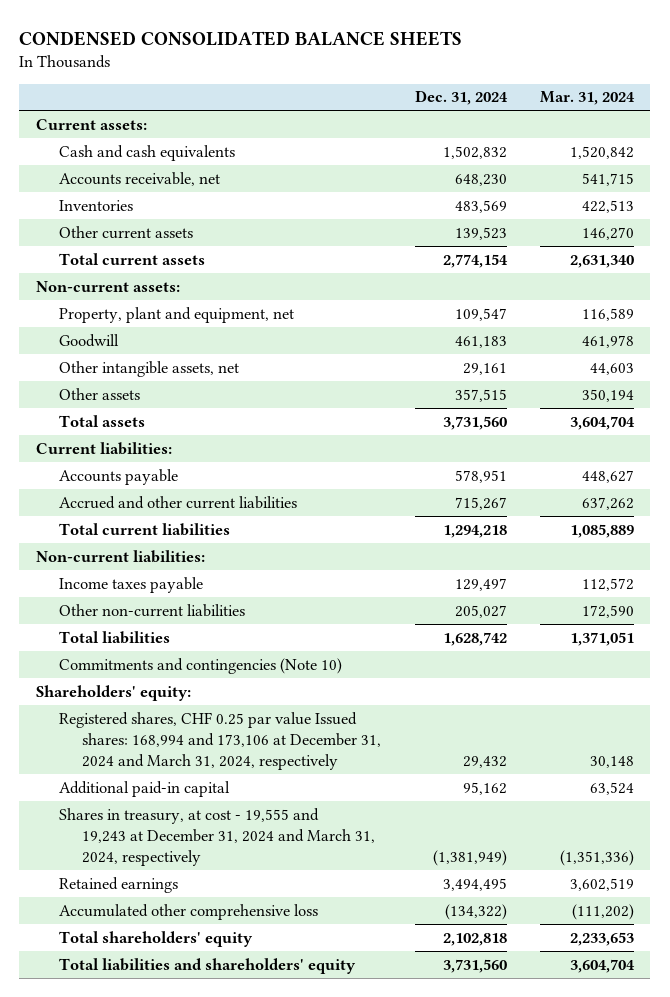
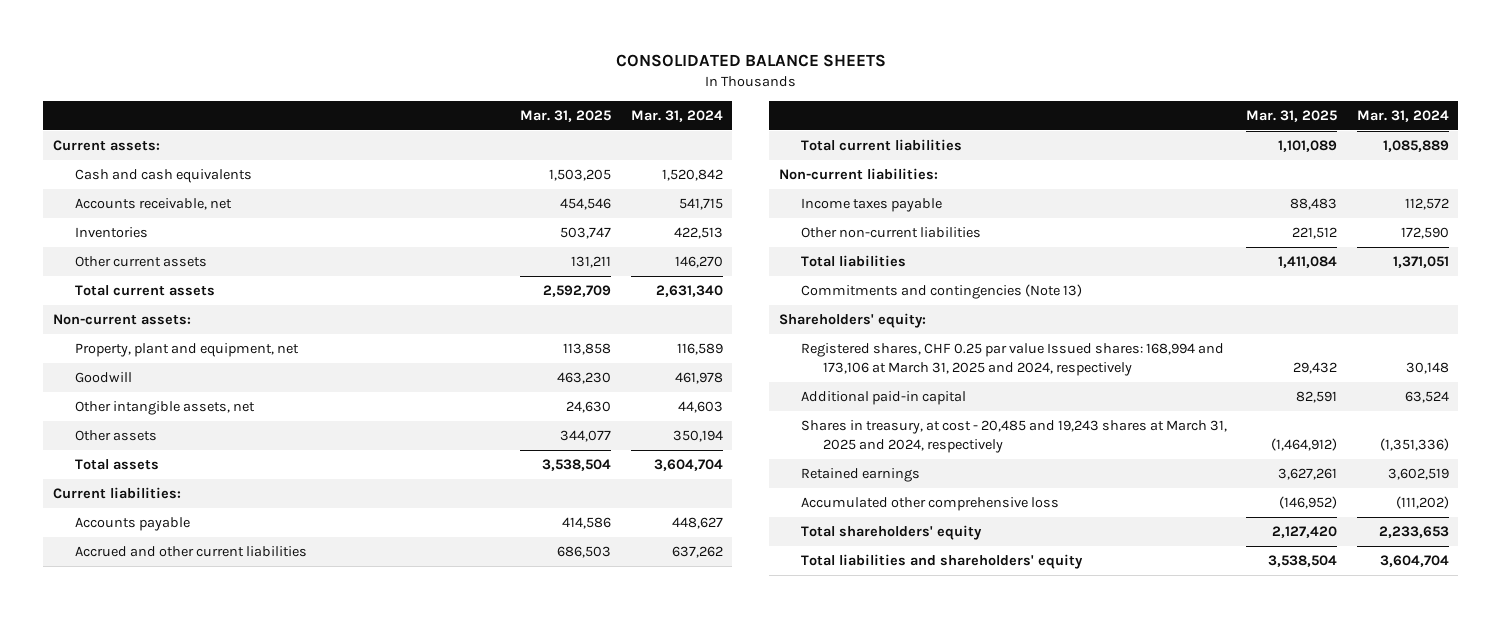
[19,30,463,46] CONDENSED CONSOLIDATED BALANCE SHEETS -> [615,53,886,67] CONSOLIDATED BALANCE SHEETS
[414,90,508,106] Dec. 31, 2024 -> none
none -> [520,109,612,122] Mar. 31, 2025
[59,657,343,674] Commitments and contingencies (Note 10) -> [800,284,1082,300] Commitments and contingencies (Note 13)
[59,711,382,770] Registered shares, CHF 0.25 par value Issued shares: 168,994 and 173,106 at December 31, 2024 and March 31, 2024, respectively -> [800,343,1224,377] Registered shares, CHF 0.25 par value Issued shares: 168,994 and 173,106 at March 31, 2025 and 2024, respectively
[59,807,376,866] Shares in treasury, at cost - 19,555 and 19,243 at December 31, 2024 and March 31, 2024, respectively -> [800,420,1227,454] Shares in treasury, at cost - 20,485 and 19,243 shares at March 31, 2025 and 2024, respectively

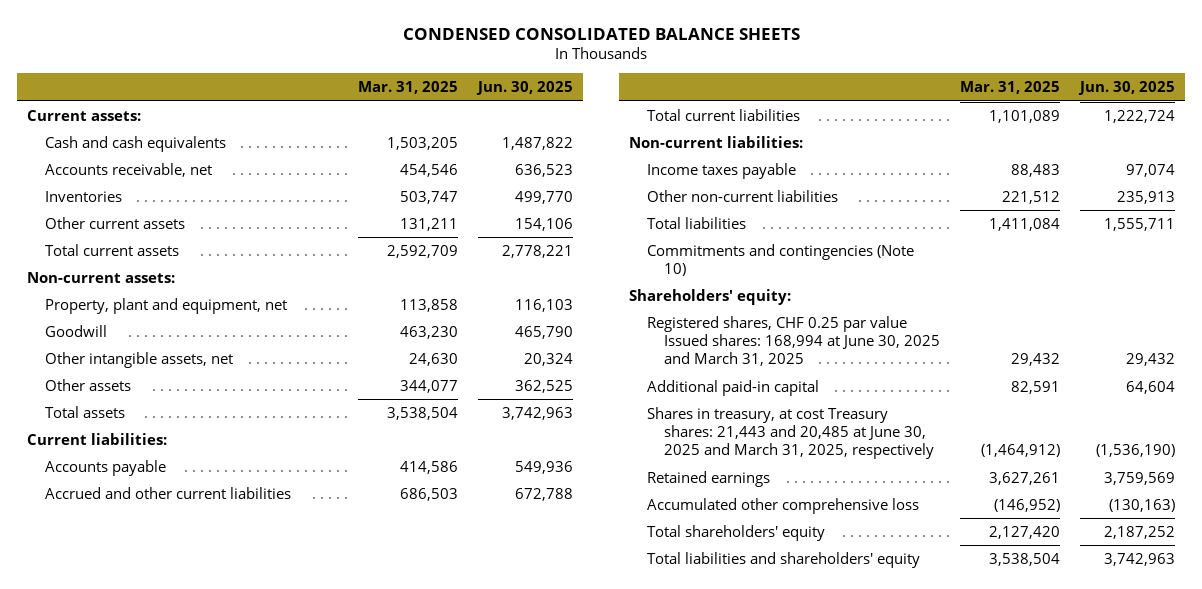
[615,53,886,67] CONSOLIDATED BALANCE SHEETS -> [403,27,801,40] CONDENSED CONSOLIDATED BALANCE SHEETS
[630,109,723,122] Mar. 31, 2024 -> none
none -> [476,81,574,96] Jun. 30, 2025
[800,284,1082,300] Commitments and contingencies (Note 13) -> [646,243,914,276] Commitments and contingencies (Note 10)
[800,343,1224,377] Registered shares, CHF 0.25 par value Issued shares: 168,994 and 173,106 at March 31, 2025 and 2024, respectively -> [646,315,940,367] Registered shares, CHF 0.25 par value Issued shares: 168,994 at June 30, 2025 and March 31, 2025
[800,420,1227,454] Shares in treasury, at cost - 20,485 and 19,243 shares at March 31, 2025 and 2024, respectively -> [646,406,934,460] Shares in treasury, at cost Treasury shares: 21,443 and 20,485 at June 30, 2025 and March 31, 2025, respectively

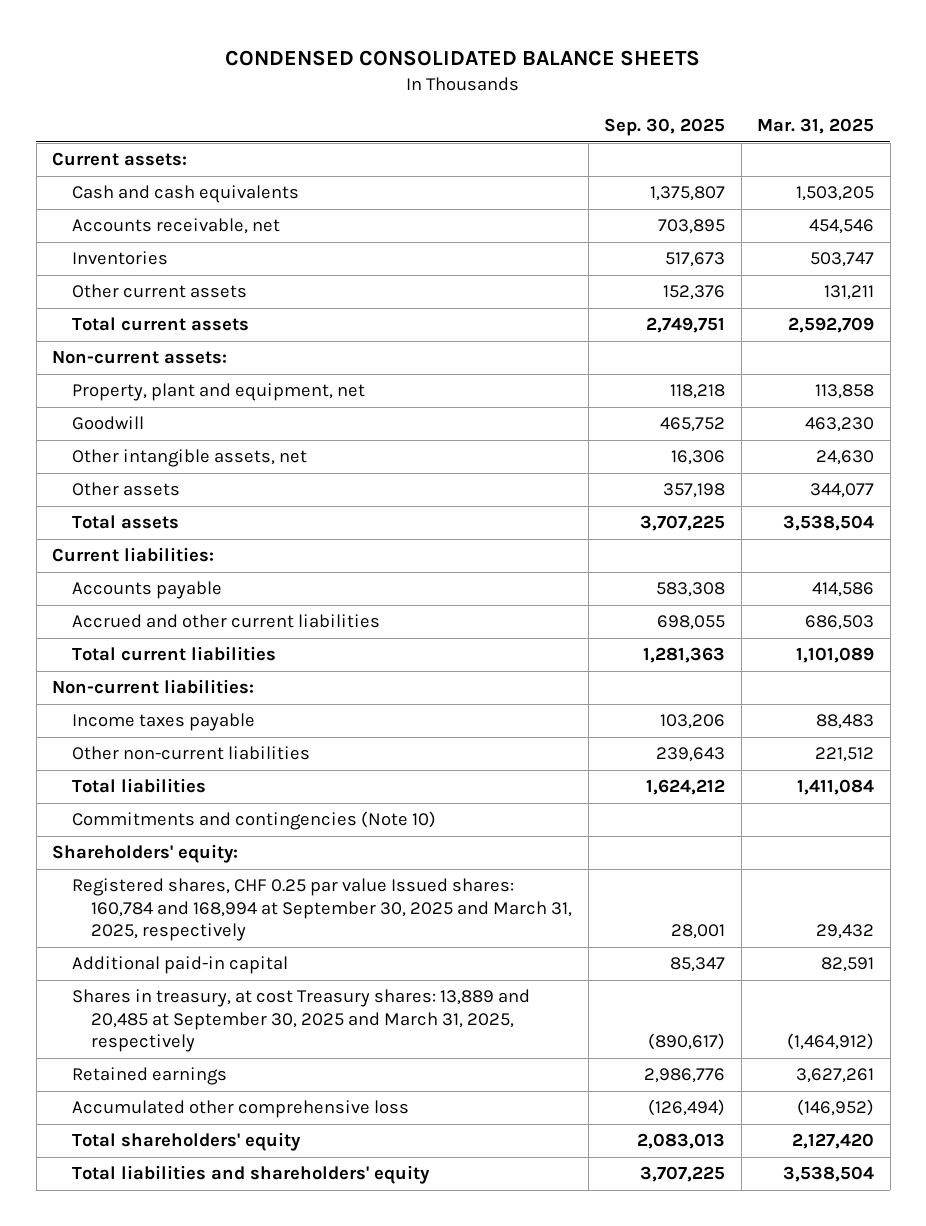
[476,81,574,96] Jun. 30, 2025 -> none
none -> [604,118,726,137] Sep. 30, 2025
[646,315,940,367] Registered shares, CHF 0.25 par value Issued shares: 168,994 at June 30, 2025 and March 31, 2025 -> [71,878,573,942] Registered shares, CHF 0.25 par value Issued shares: 160,784 and 168,994 at September 30, 2025 and March 31, 2025, respectively
[646,406,934,460] Shares in treasury, at cost Treasury shares: 21,443 and 20,485 at June 30, 2025 and March 31, 2025, respectively -> [71,989,530,1053] Shares in treasury, at cost Treasury shares: 13,889 and 20,485 at September 30, 2025 and March 31, 2025, respectively

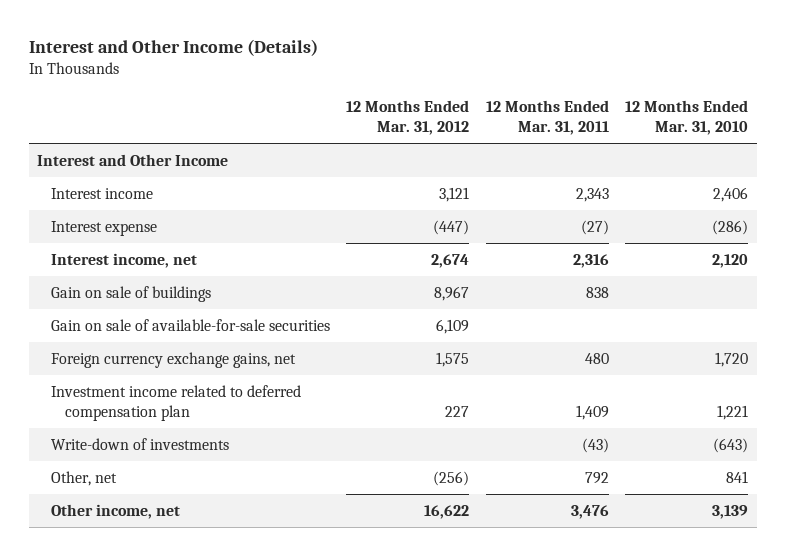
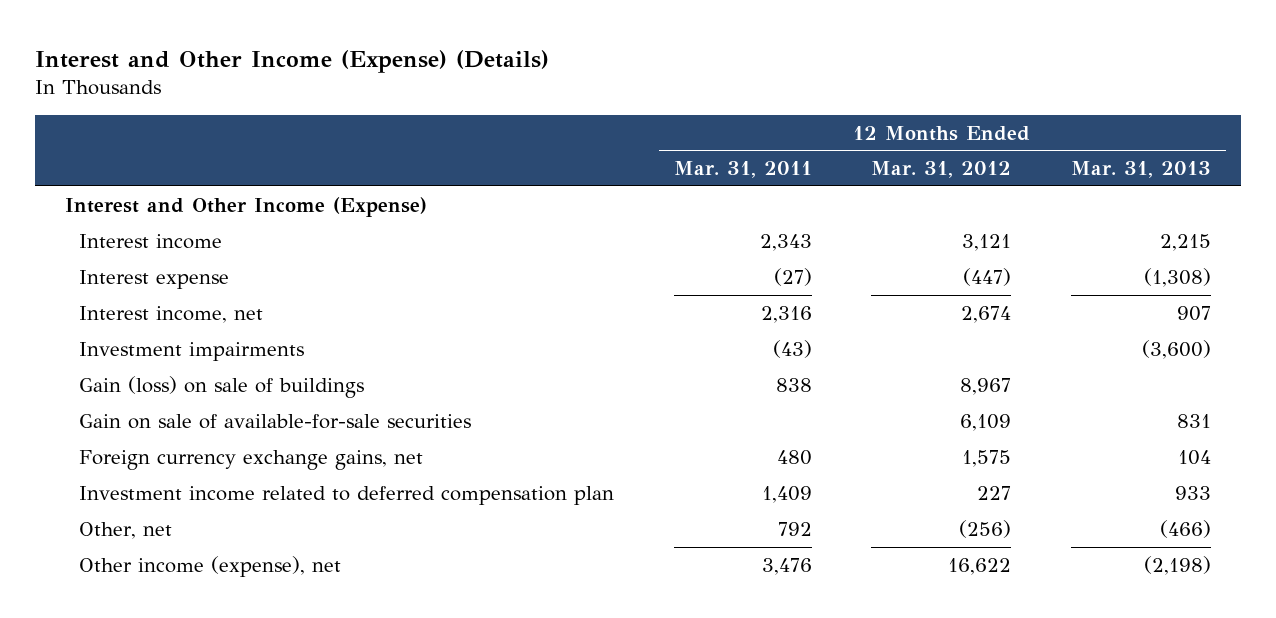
[28,39,318,57] Interest and Other Income (Details) -> [35,49,550,73] Interest and Other Income (Expense) (Details)
[625,99,749,136] 12 Months Ended Mar. 31, 2010 -> none
none -> [1070,161,1211,179] Mar. 31, 2013
[36,153,228,166] Interest and Other Income -> [64,196,427,217] Interest and Other Income (Expense)
none -> [79,341,305,361] Investment impairments
[50,285,211,302] Gain on sale of buildings -> [79,375,365,398] Gain (loss) on sale of buildings
[50,437,229,450] Write-down of investments -> none
[50,503,180,519] Other income, net -> [79,555,342,577] Other income (expense), net

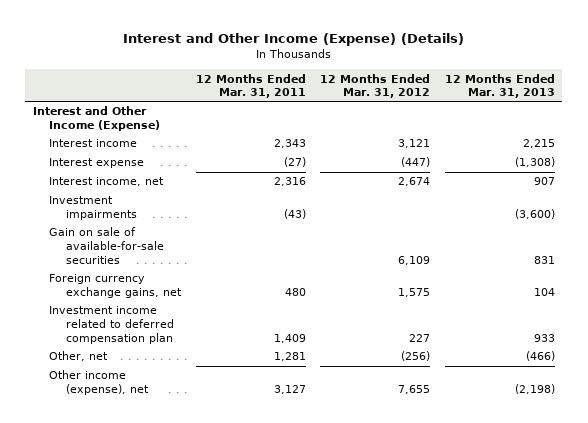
[79,375,365,398] Gain (loss) on sale of buildings -> none
[777,521,812,536] 792 -> [273,352,306,362] 1,281
[761,557,812,575] 3,476 -> [273,385,306,395] 3,127
[948,557,1012,575] 16,622 -> [398,385,431,395] 7,655

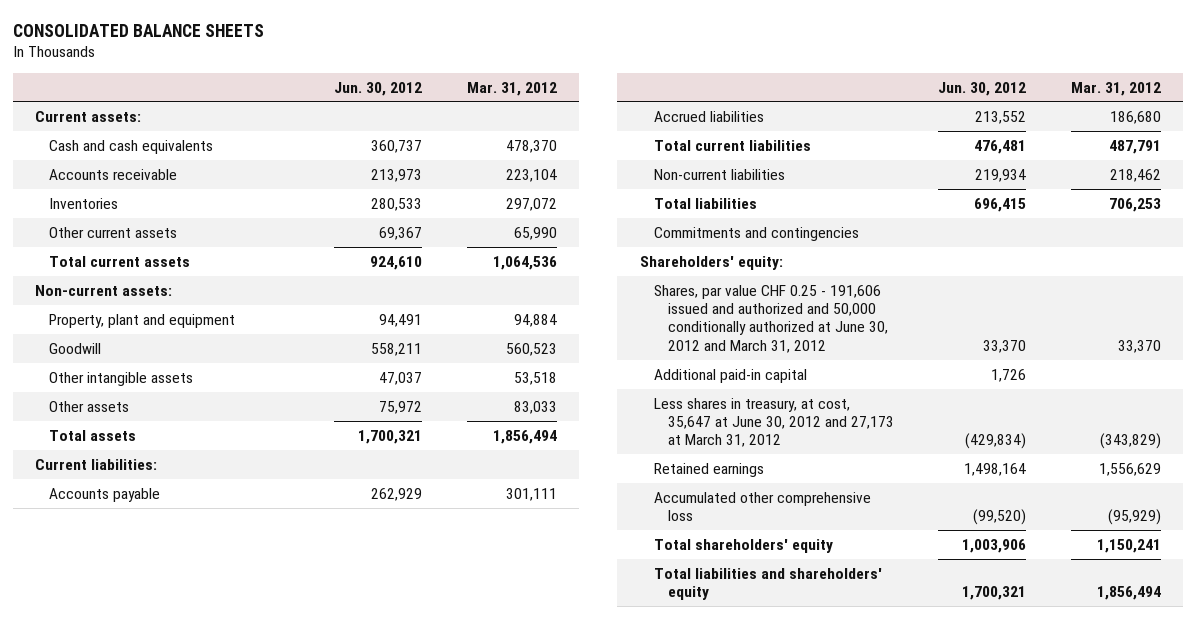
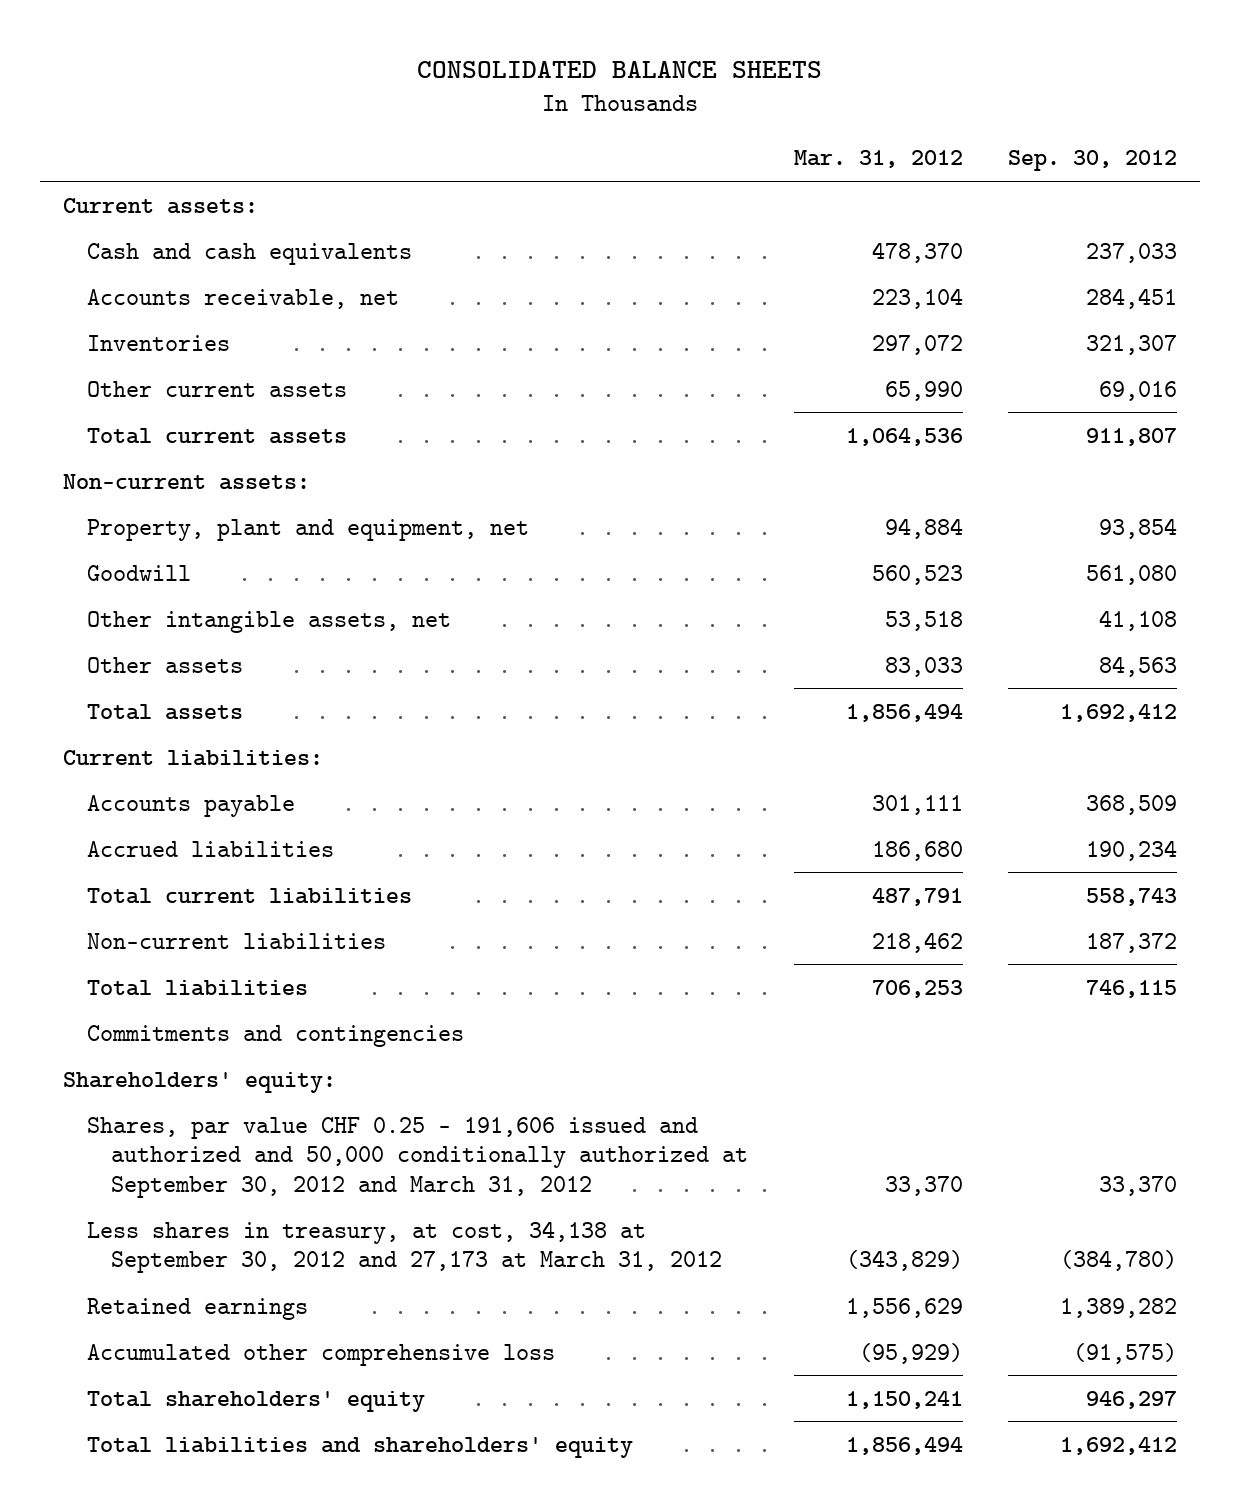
[334,81,423,96] Jun. 30, 2012 -> none
none -> [1008,150,1178,172] Sep. 30, 2012
[49,168,178,180] Accounts receivable -> [87,288,400,309] Accounts receivable, net
[49,313,236,328] Property, plant and equipment -> [87,518,530,541] Property, plant and equipment, net
[49,371,194,386] Other intangible assets -> [87,610,452,633] Other intangible assets, net
[653,368,807,383] Additional paid-in capital -> none
[653,284,888,353] Shares, par value CHF 0.25 - 191,606 issued and authorized and 50,000 conditionally authorized at June 30, 2012 and March 31, 2012 -> [87,1116,749,1198] Shares, par value CHF 0.25 - 191,606 issued and authorized and 50,000 conditionally authorized at September 30, 2012 and March 31, 2012
[653,397,894,448] Less shares in treasury, at cost, 35,647 at June 30, 2012 and 27,173 at March 31, 2012 -> [87,1220,723,1274] Less shares in treasury, at cost, 34,138 at September 30, 2012 and 27,173 at March 31, 2012

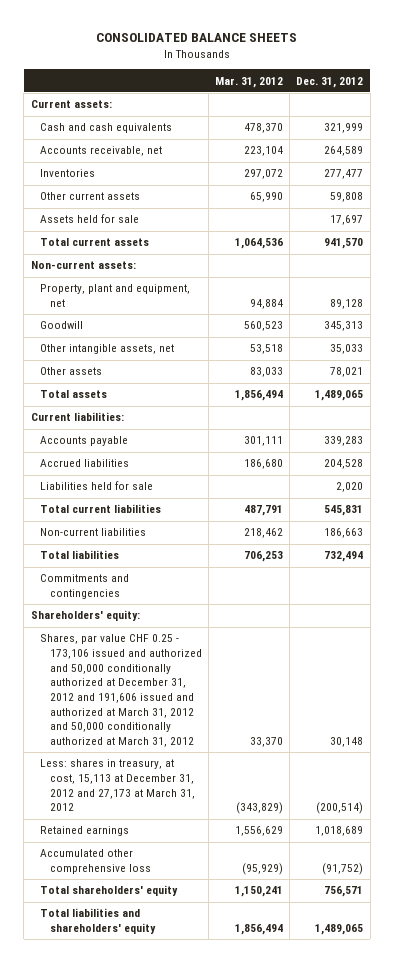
[1008,150,1178,172] Sep. 30, 2012 -> none
none -> [296,76,364,88] Dec. 31, 2012
none -> [40,214,140,224] Assets held for sale
none -> [40,481,154,491] Liabilities held for sale
[87,1116,749,1198] Shares, par value CHF 0.25 - 191,606 issued and authorized and 50,000 conditionally authorized at September 30, 2012 and March 31, 2012 -> [40,634,202,747] Shares, par value CHF 0.25 - 173,106 issued and authorized and 50,000 conditionally authorized at December 31, 2012 and 191,606 issued and authorized at March 31, 2012 and 50,000 conditionally authorized at March 31, 2012
[87,1220,723,1274] Less shares in treasury, at cost, 34,138 at September 30, 2012 and 27,173 at March 31, 2012 -> [40,759,195,812] Less: shares in treasury, at cost, 15,113 at December 31, 2012 and 27,173 at March 31, 2012

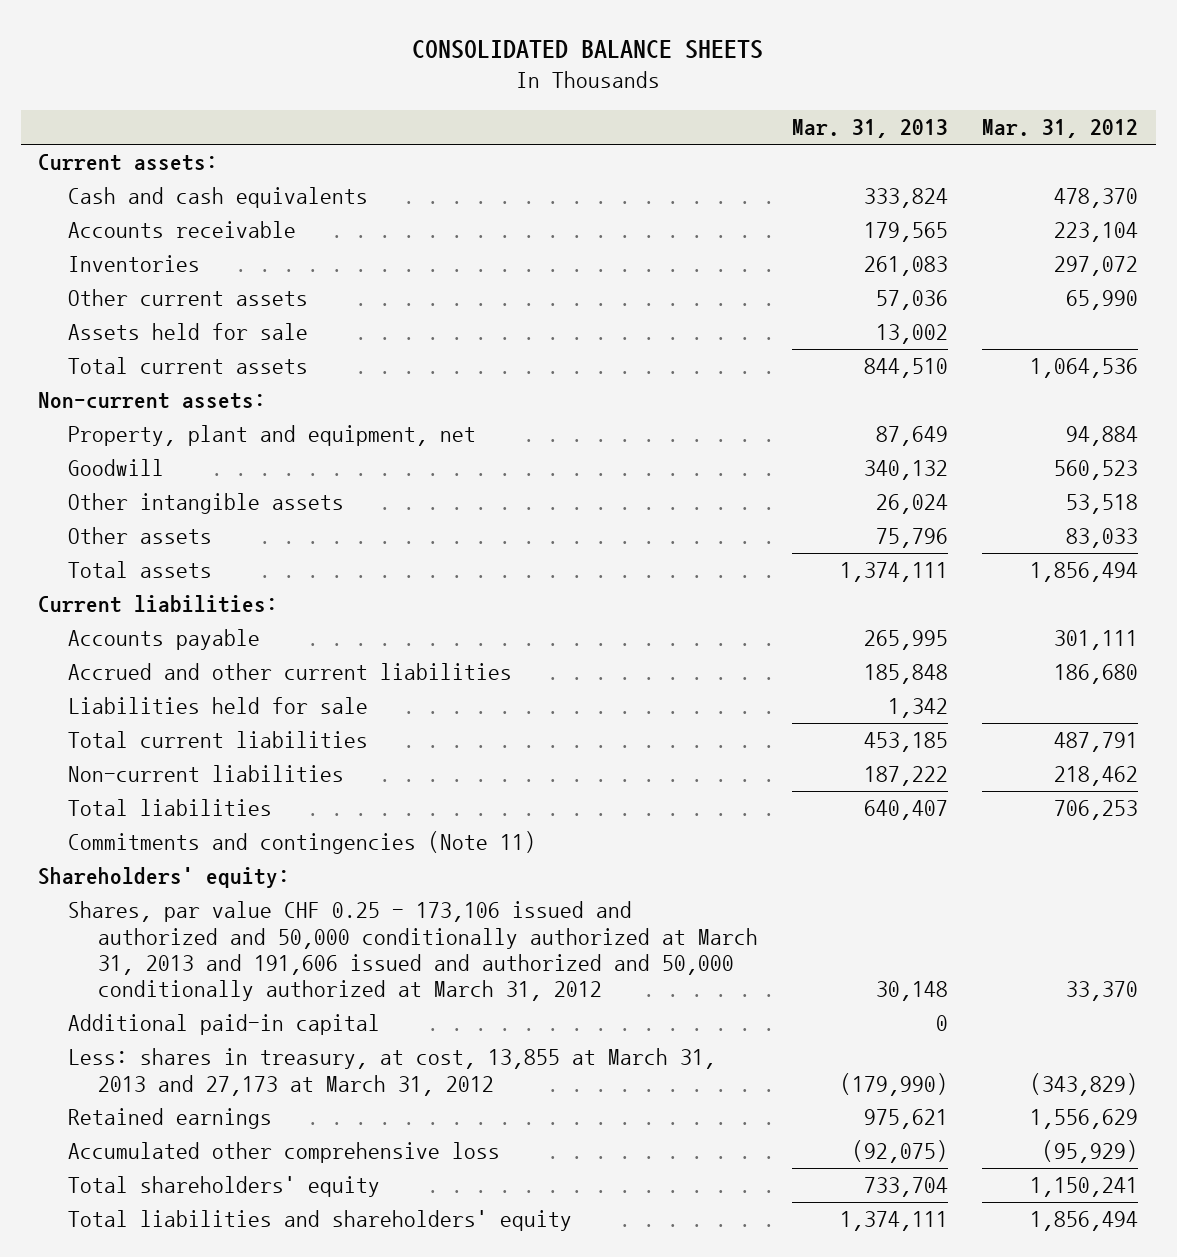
[296,76,364,88] Dec. 31, 2012 -> none
none -> [792,119,949,139] Mar. 31, 2013
[40,146,163,157] Accounts receivable, net -> [68,221,297,239] Accounts receivable
[40,344,175,355] Other intangible assets, net -> [68,493,345,515] Other intangible assets
[40,459,130,468] Accrued liabilities -> [68,663,513,681] Accrued and other current liabilities
[40,574,130,600] Commitments and contingencies -> [68,831,537,855] Commitments and contingencies (Note 11)
[40,634,202,747] Shares, par value CHF 0.25 - 173,106 issued and authorized and 50,000 conditionally authorized at December 31, 2012 and 191,606 issued and authorized at March 31, 2012 and 50,000 conditionally authorized at March 31, 2012 -> [68,901,758,1002] Shares, par value CHF 0.25 - 173,106 issued and authorized and 50,000 conditionally authorized at March 31, 2013 and 191,606 issued and authorized and 50,000 conditionally authorized at March 31, 2012
none -> [68,1014,381,1036] Additional paid-in capital
[40,759,195,812] Less: shares in treasury, at cost, 15,113 at December 31, 2012 and 27,173 at March 31, 2012 -> [68,1048,717,1096] Less: shares in treasury, at cost, 13,855 at March 31, 2013 and 27,173 at March 31, 2012

